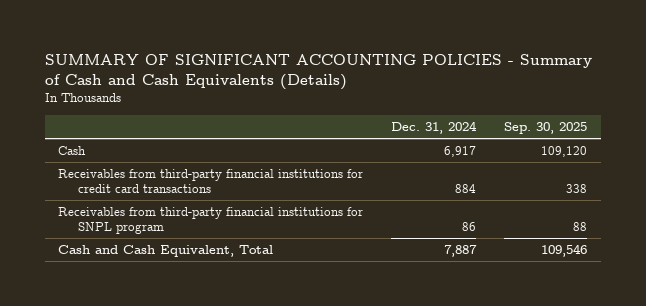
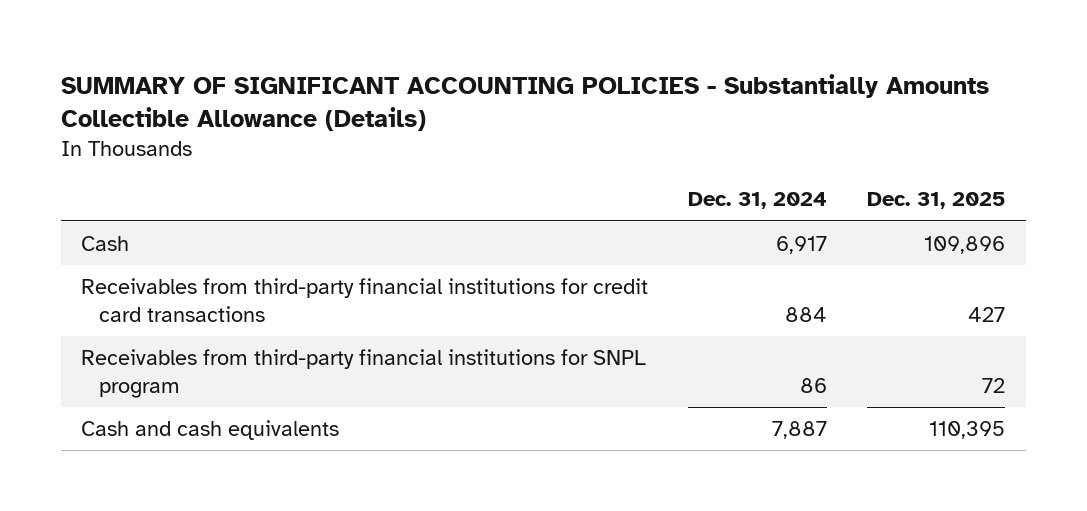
[44,53,592,90] SUMMARY OF SIGNIFICANT ACCOUNTING POLICIES - Summary of Cash and Cash Equivalents (Details) -> [61,74,990,132] SUMMARY OF SIGNIFICANT ACCOUNTING POLICIES - Substantially Amounts Collectible Allowance (Details)
[504,122,588,135] Sep. 30, 2025 -> none
none -> [867,192,1006,210] Dec. 31, 2025
[58,245,274,258] Cash and Cash Equivalent, Total -> [81,419,340,440] Cash and cash equivalents

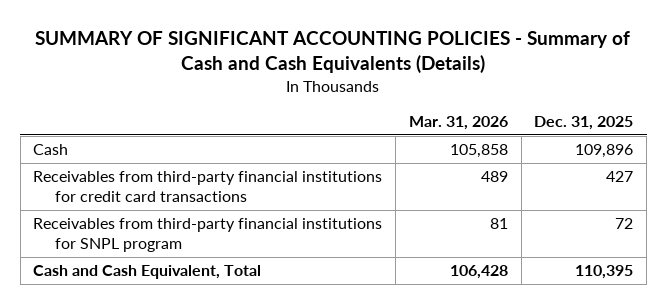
[61,74,990,132] SUMMARY OF SIGNIFICANT ACCOUNTING POLICIES - Substantially Amounts Collectible Allowance (Details) -> [35,31,631,73] SUMMARY OF SIGNIFICANT ACCOUNTING POLICIES - Summary of Cash and Cash Equivalents (Details)
[688,192,828,210] Dec. 31, 2024 -> none
none -> [408,116,508,131] Mar. 31, 2026
[81,419,340,440] Cash and cash equivalents -> [33,265,262,280] Cash and Cash Equivalent, Total

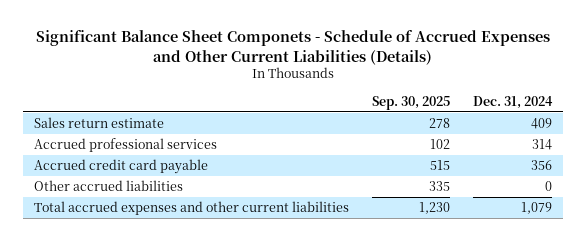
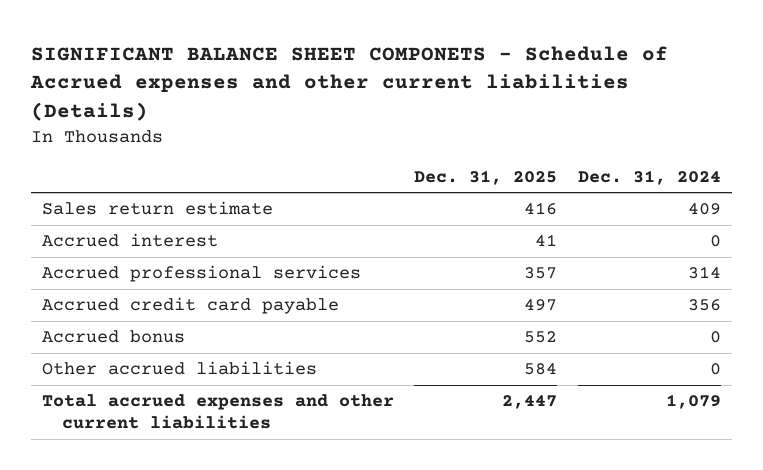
[35,30,550,65] Significant Balance Sheet Componets - Schedule of Accrued Expenses and Other Current Liabilities (Details) -> [30,45,669,122] SIGNIFICANT BALANCE SHEET COMPONETS - Schedule of Accrued expenses and other current liabilities (Details)
[371,95,450,110] Sep. 30, 2025 -> none
none -> [414,169,558,185] Dec. 31, 2025
none -> [41,233,218,248] Accrued interest
none -> [41,330,185,344] Accrued bonus

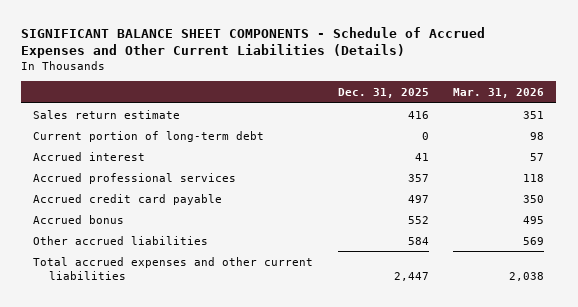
[30,45,669,122] SIGNIFICANT BALANCE SHEET COMPONETS - Schedule of Accrued expenses and other current liabilities (Details) -> [21,27,486,59] SIGNIFICANT BALANCE SHEET COMPONENTS - Schedule of Accrued Expenses and Other Current Liabilities (Details)
[578,169,722,185] Dec. 31, 2024 -> none
none -> [453,88,545,99] Mar. 31, 2026
none -> [33,130,265,142] Current portion of long-term debt

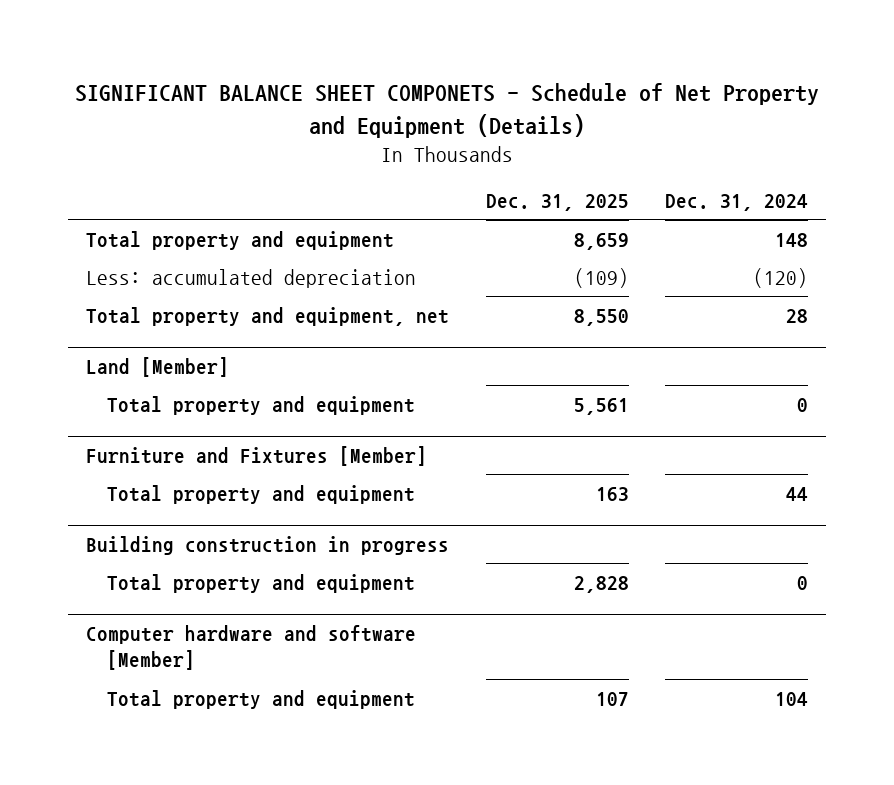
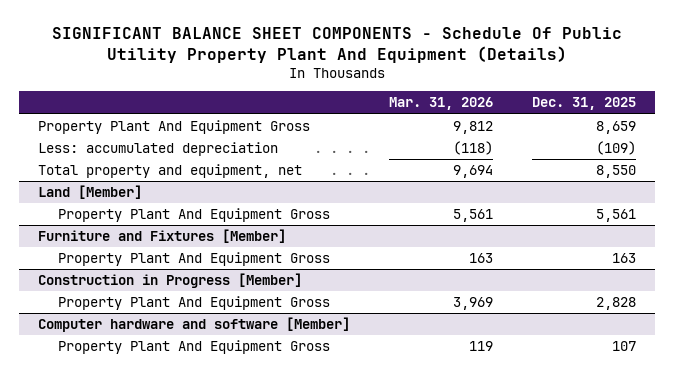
[75,83,820,138] SIGNIFICANT BALANCE SHEET COMPONETS - Schedule of Net Property and Equipment (Details) -> [51,27,622,64] SIGNIFICANT BALANCE SHEET COMPONENTS - Schedule Of Public Utility Property Plant And Equipment (Details)
[664,193,808,211] Dec. 31, 2024 -> none
none -> [388,97,493,111] Mar. 31, 2026
[86,230,395,250] Total property and equipment -> [38,119,311,134] Property Plant And Equipment Gross
[106,395,415,415] Total property and equipment -> [57,207,330,222] Property Plant And Equipment Gross
[106,484,415,504] Total property and equipment -> [57,251,330,266] Property Plant And Equipment Gross
[86,535,450,555] Building construction in progress -> [38,272,303,288] Construction in Progress [Member]
[106,573,415,593] Total property and equipment -> [57,295,330,310] Property Plant And Equipment Gross
[106,689,415,709] Total property and equipment -> [57,339,330,354] Property Plant And Equipment Gross

